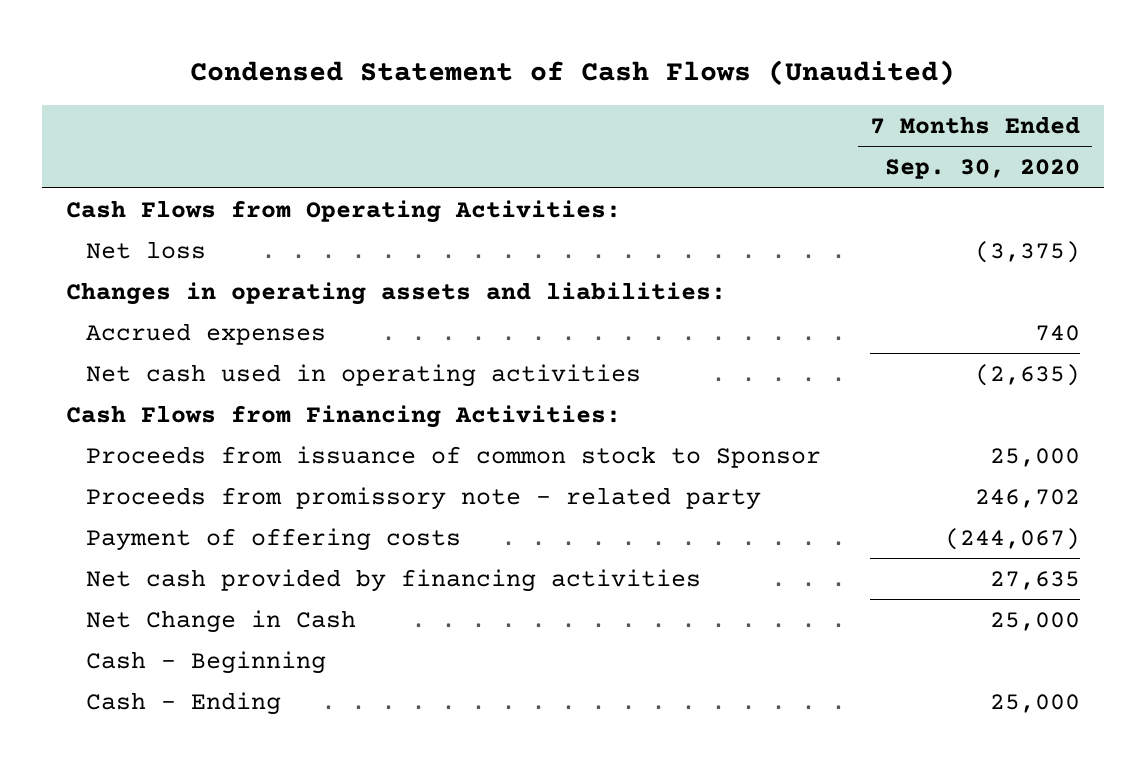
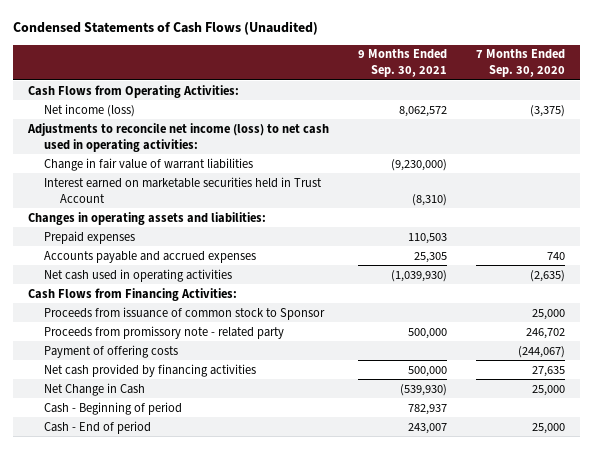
[190,60,956,87] Condensed Statement of Cash Flows (Unaudited) -> [13,21,319,36] Condensed Statements of Cash Flows (Unaudited)
none -> [358,49,448,78] 9 Months Ended Sep. 30, 2021
[86,240,207,259] Net loss -> [44,103,136,117] Net income (loss)
none -> [26,122,329,152] Adjustments to reconcile net income (loss) to net cash used in operating activities:
none -> [44,157,254,171] Change in fair value of warrant liabilities
none -> [44,176,323,203] Interest earned on marketable securities held in Trust Account
none -> [44,230,136,244] Prepaid expenses
[86,322,327,345] Accrued expenses -> [44,250,257,263] Accounts payable and accrued expenses
[86,650,327,674] Cash - Beginning -> [44,401,183,415] Cash - Beginning of period
[86,691,282,715] Cash - Ending -> [44,420,152,434] Cash - End of period

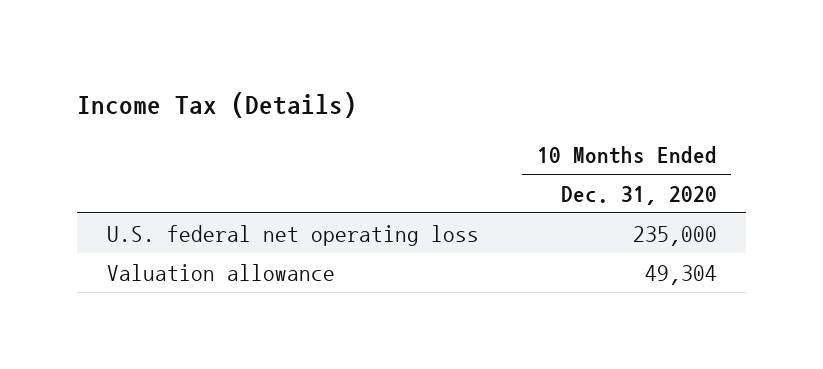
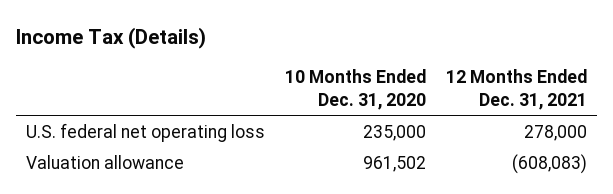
none -> [446,69,588,110] 12 Months Ended Dec. 31, 2021
[644,264,717,285] 49,304 -> [363,155,427,172] 961,502

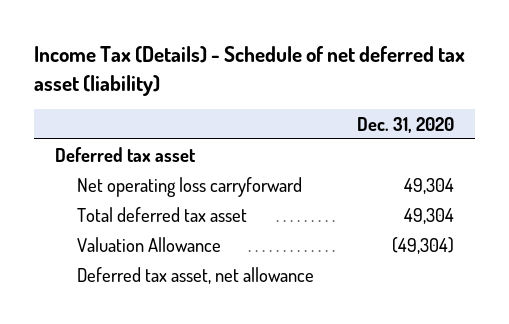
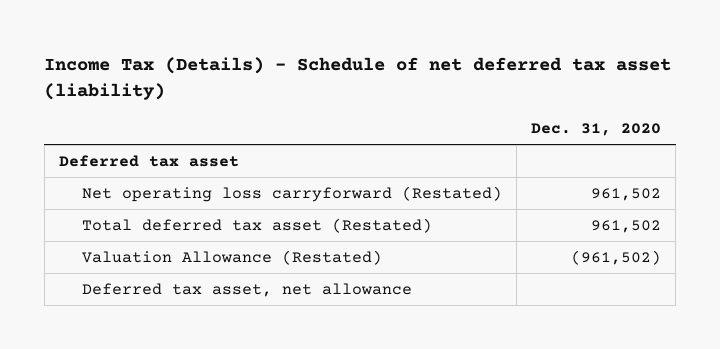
[76,176,302,197] Net operating loss carryforward -> [82,185,503,202] Net operating loss carryforward (Restated)
[403,177,454,194] 49,304 -> [591,187,662,201] 961,502
[76,206,247,222] Total deferred tax asset -> [82,217,433,233] Total deferred tax asset (Restated)
[403,207,454,224] 49,304 -> [591,219,662,233] 961,502
[76,236,221,252] Valuation Allowance -> [82,249,383,265] Valuation Allowance (Restated)
[391,236,454,254] (49,304) -> [571,249,662,265] (961,502)

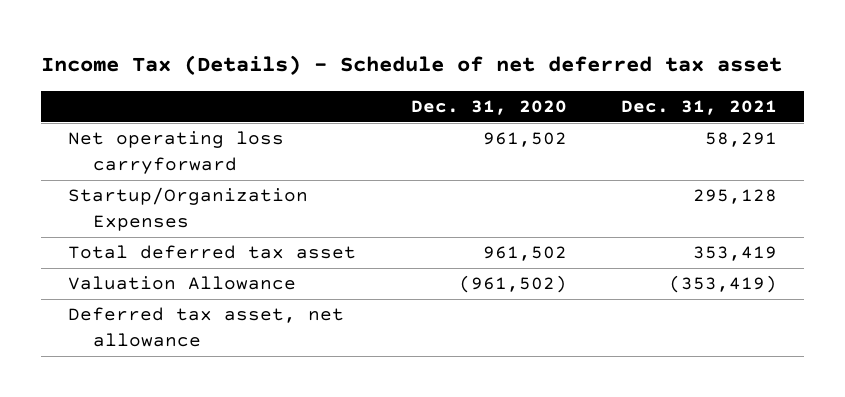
[44,57,672,100] Income Tax (Details) - Schedule of net deferred tax asset (liability) -> [40,55,782,76] Income Tax (Details) - Schedule of net deferred tax asset
none -> [621,100,778,116] Dec. 31, 2021
[58,154,239,167] Deferred tax asset -> none
[82,185,503,202] Net operating loss carryforward (Restated) -> [67,131,284,174] Net operating loss carryforward
none -> [67,187,308,231] Startup/Organization Expenses
[82,217,433,233] Total deferred tax asset (Restated) -> [67,245,356,260] Total deferred tax asset
[82,249,383,265] Valuation Allowance (Restated) -> [67,276,296,291] Valuation Allowance

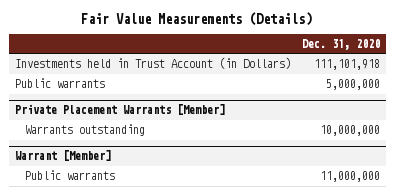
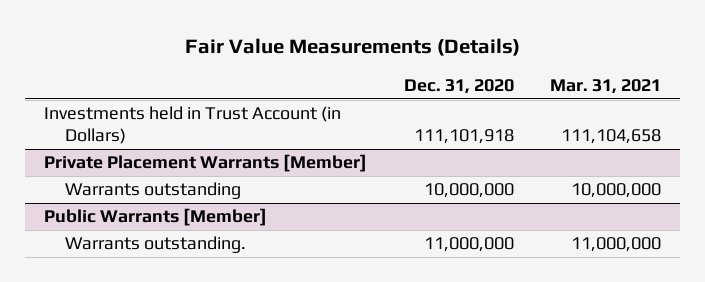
none -> [550,78,662,94] Mar. 31, 2021
[14,78,105,89] Public warrants -> none
[14,150,111,162] Warrant [Member] -> [43,208,267,227] Public Warrants [Member]
[24,170,115,181] Public warrants -> [64,236,246,254] Warrants outstanding.

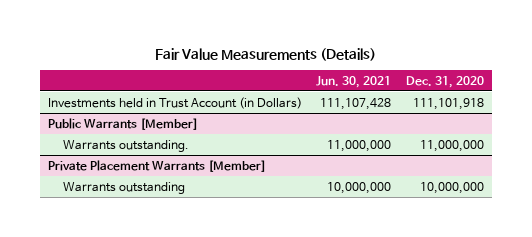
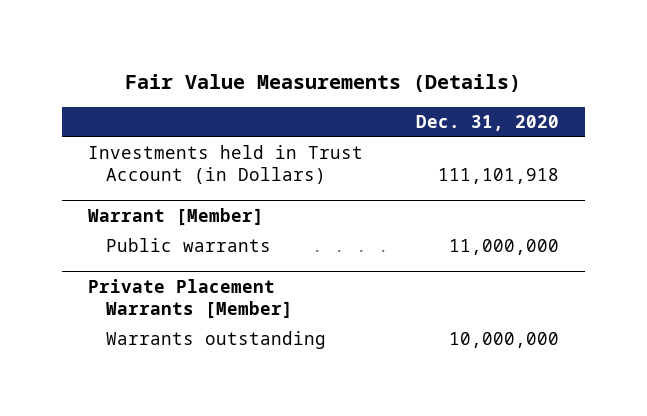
[316,75,392,88] Jun. 30, 2021 -> none
[47,117,198,130] Public Warrants [Member] -> [87,208,264,227] Warrant [Member]
[62,139,189,152] Warrants outstanding. -> [106,238,272,253] Public warrants

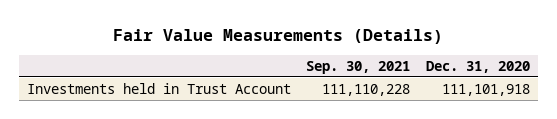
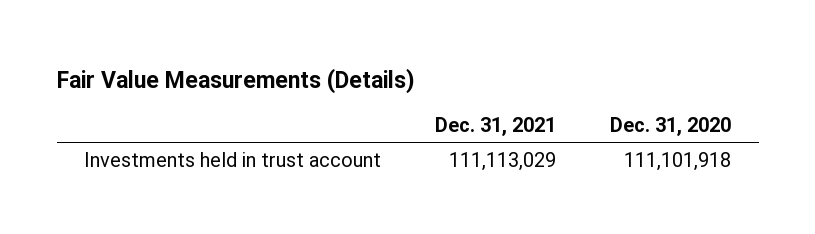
[306,61,411,75] Sep. 30, 2021 -> none
none -> [435,117,557,137] Dec. 31, 2021
[26,82,291,94] Investments held in Trust Account -> [83,152,381,168] Investments held in trust account

